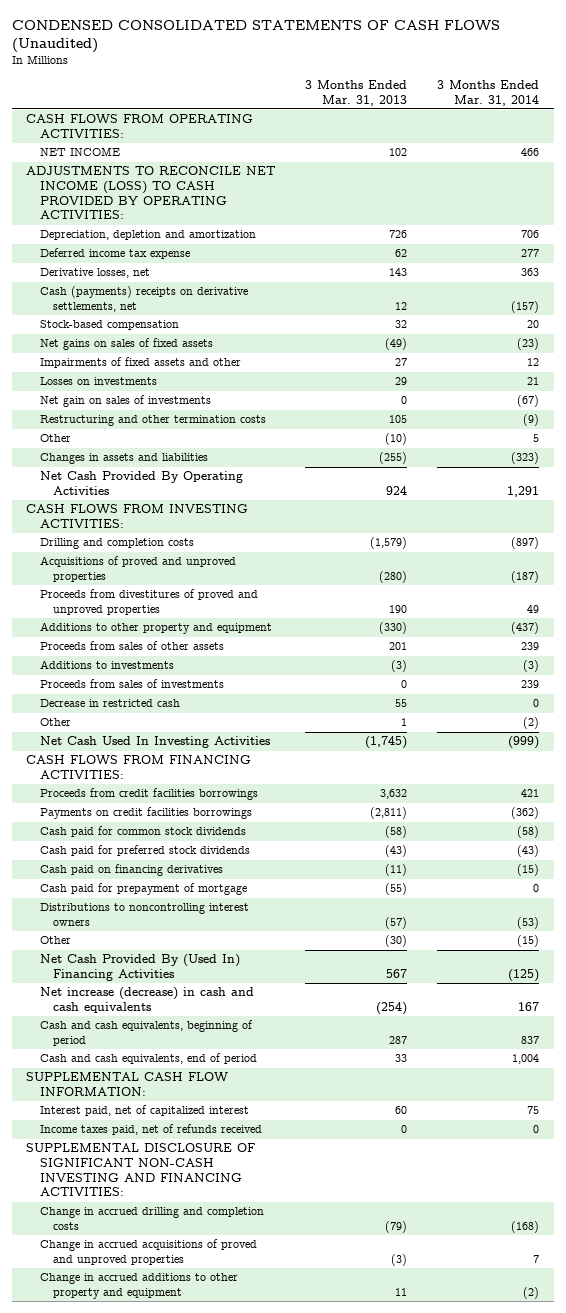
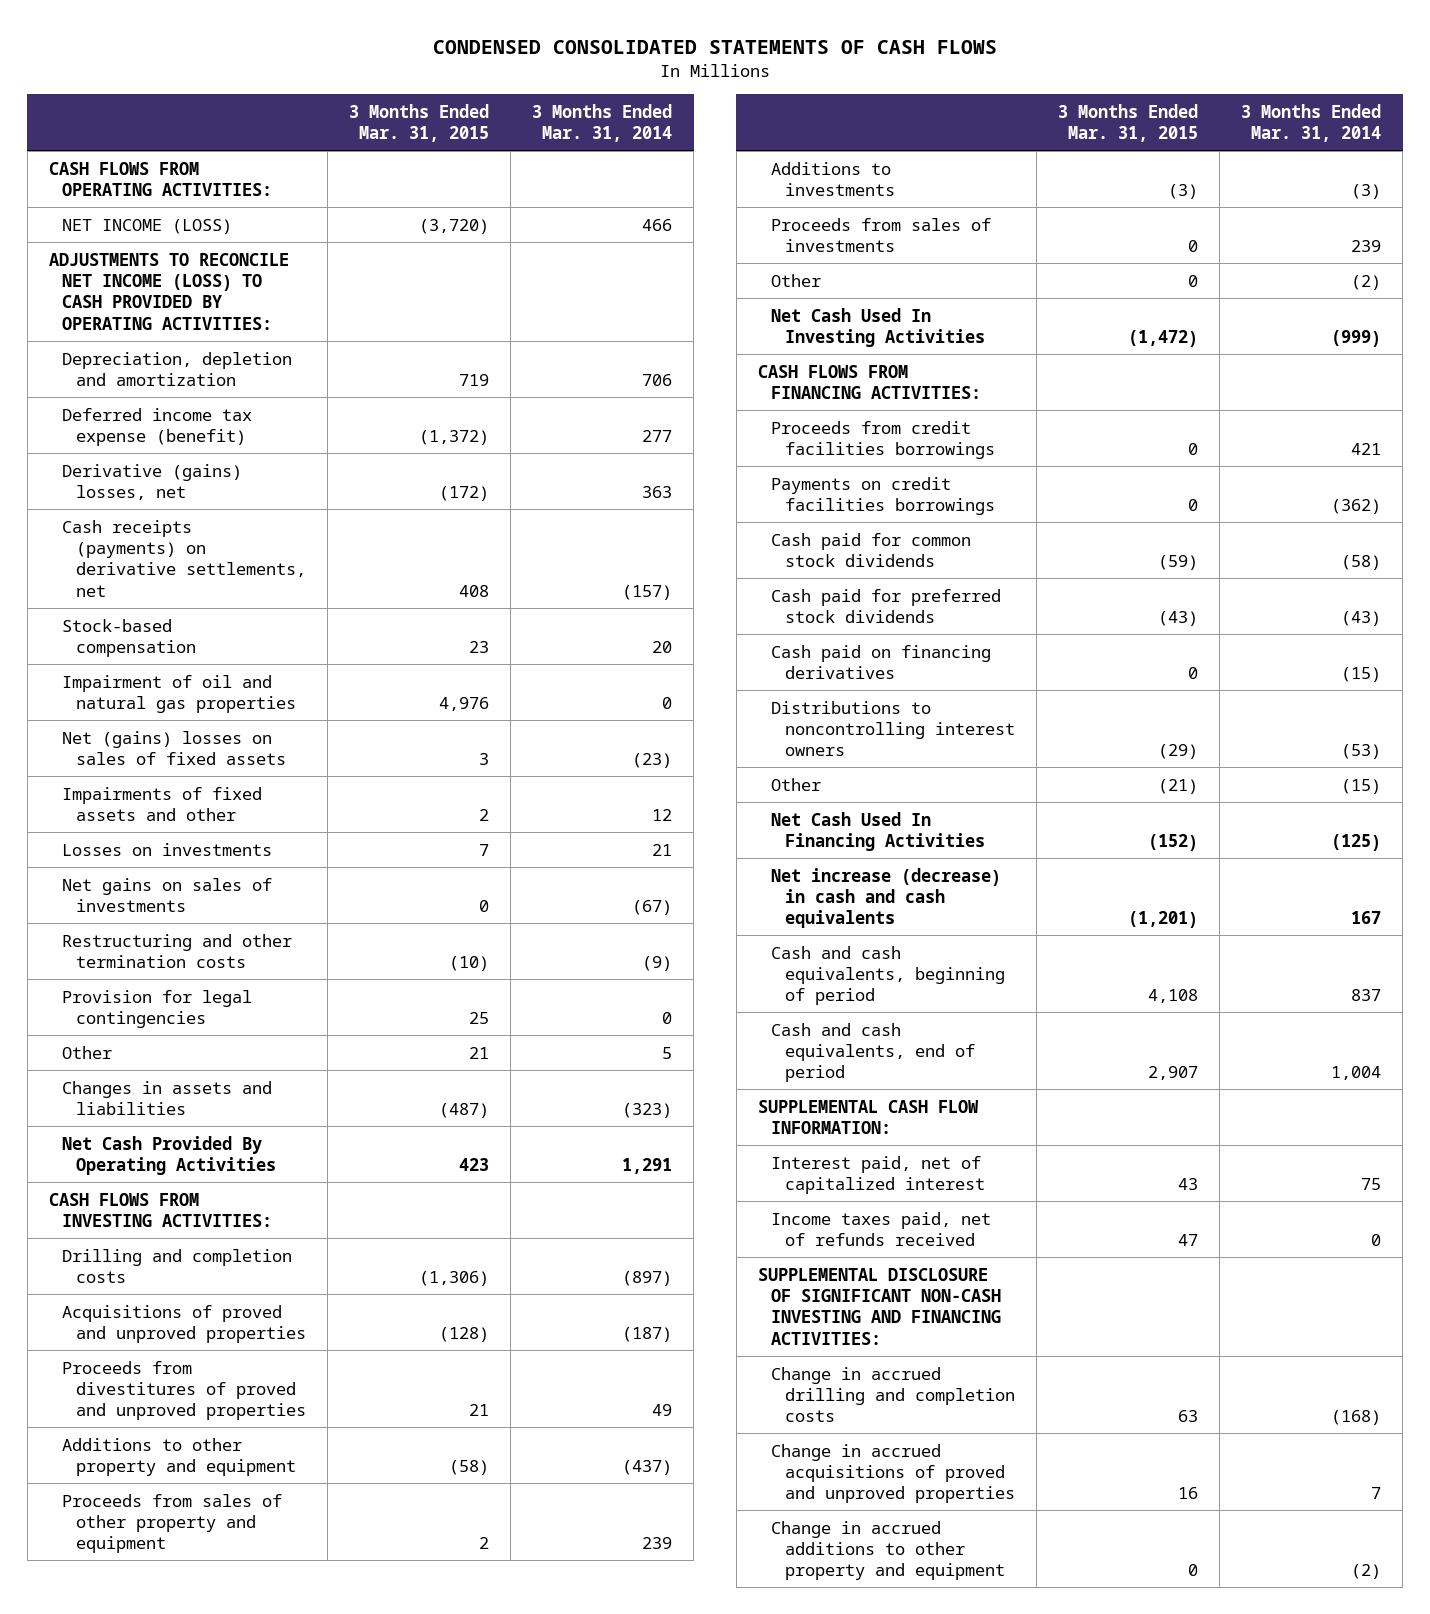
[11,19,500,53] CONDENSED CONSOLIDATED STATEMENTS OF CASH FLOWS (Unaudited) -> [433,40,998,55] CONDENSED CONSOLIDATED STATEMENTS OF CASH FLOWS
[305,79,408,106] 3 Months Ended Mar. 31, 2013 -> none
none -> [348,103,489,143] 3 Months Ended Mar. 31, 2015
[39,147,120,157] NET INCOME -> [62,218,233,234] NET INCOME (LOSS)
[39,248,190,260] Deferred income tax expense -> [62,407,253,446] Deferred income tax expense (benefit)
[39,268,150,279] Derivative losses, net -> [62,463,243,500] Derivative (gains) losses, net
[39,286,248,312] Cash (payments) receipts on derivative settlements, net -> [62,519,306,597] Cash receipts (payments) on derivative settlements, net
none -> [62,674,296,713] Impairment of oil and natural gas properties
[39,338,213,351] Net gains on sales of fixed assets -> [62,730,286,765] Net (gains) losses on sales of fixed assets
[39,395,211,408] Net gain on sales of investments -> [62,877,273,912] Net gains on sales of investments
none -> [62,989,253,1028] Provision for legal contingencies
[39,641,224,651] Proceeds from sales of other assets -> [62,1493,283,1554] Proceeds from sales of other property and equipment
[39,699,180,708] Decrease in restricted cash -> none
[39,883,247,896] Cash paid for prepayment of mortgage -> none
[39,954,240,981] Net Cash Provided By (Used In) Financing Activities -> [771,811,985,851] Net Cash Used In Financing Activities

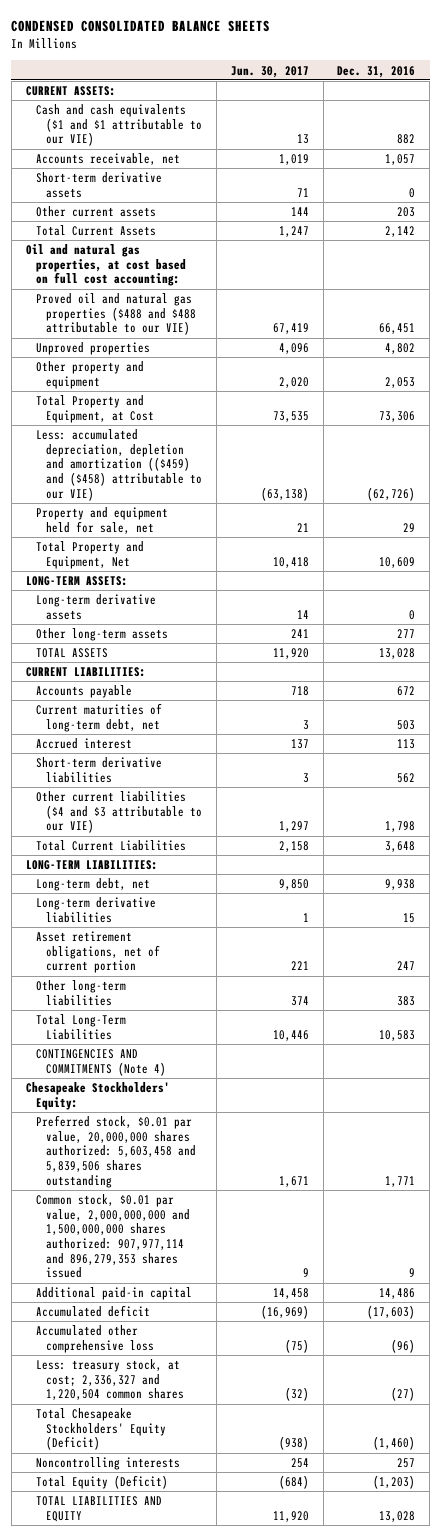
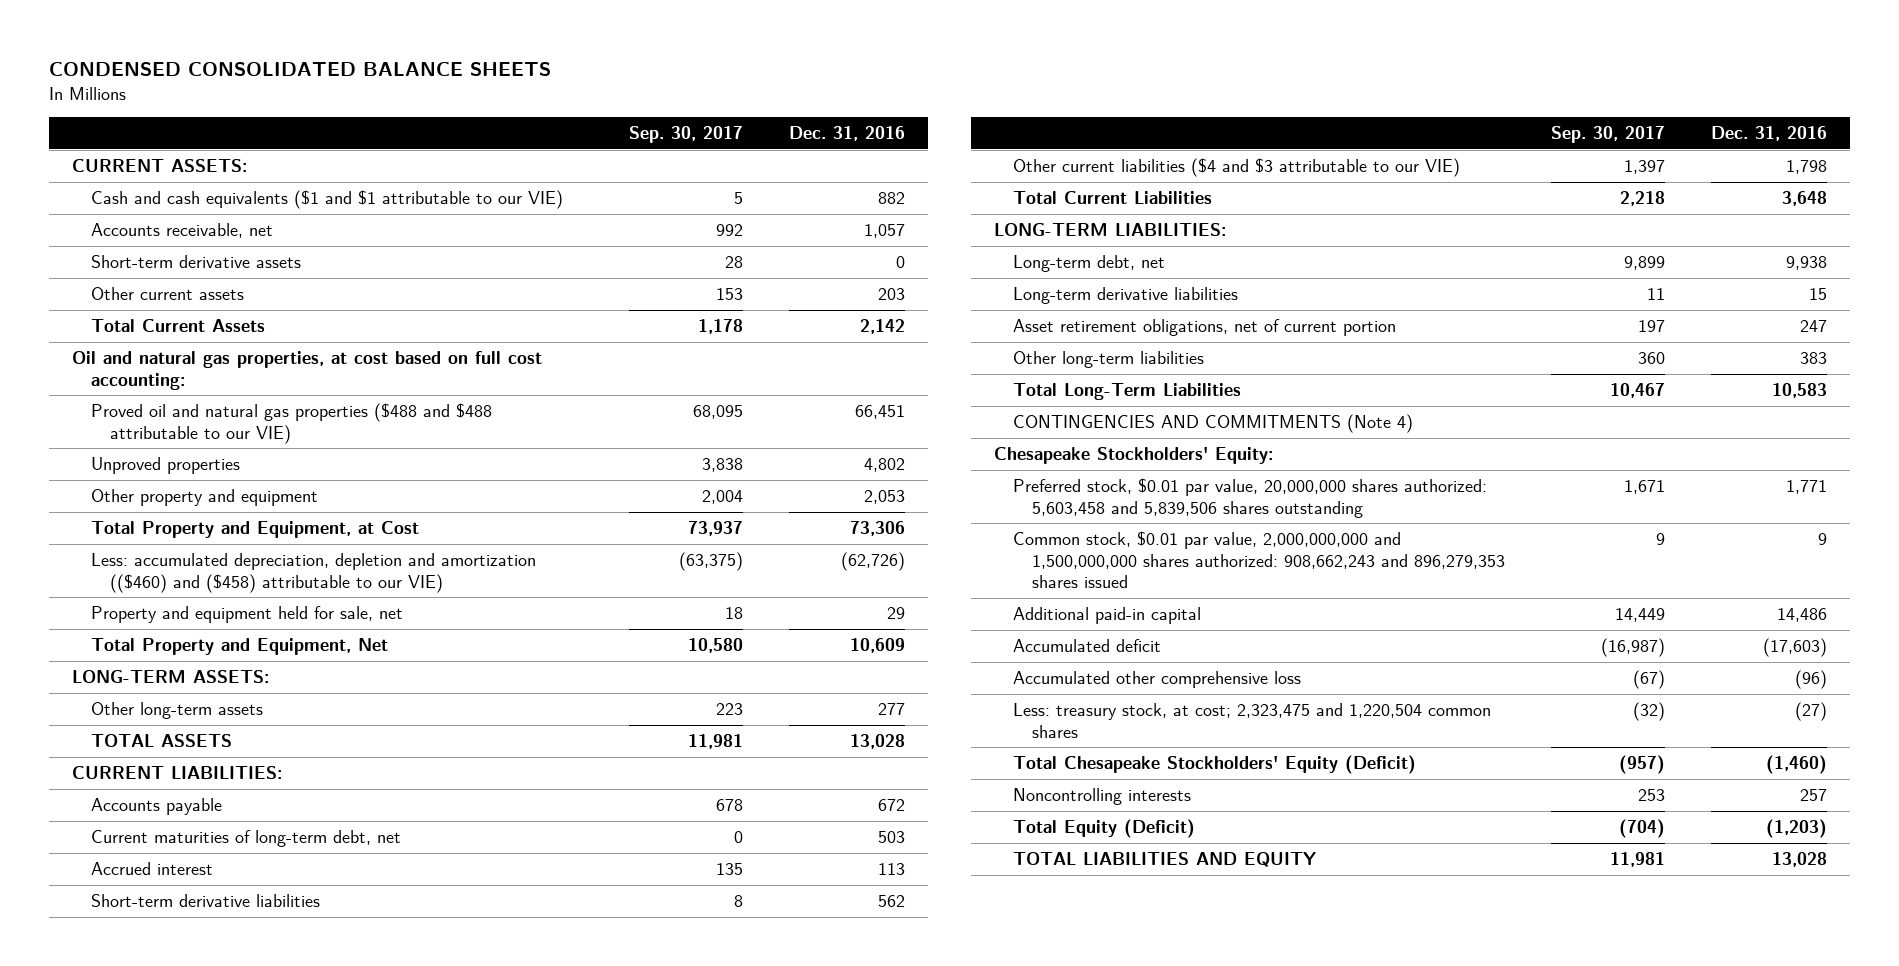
[230,65,309,78] Jun. 30, 2017 -> none
none -> [628,125,743,143] Sep. 30, 2017
[36,429,203,501] Less: accumulated depreciation, depletion and amortization (($459) and ($458) attributable to our VIE) -> [90,552,536,593] Less: accumulated depreciation, depletion and amortization (($460) and ($458) attributable to our VIE)
[36,594,157,620] Long-term derivative assets -> none
[36,1194,191,1279] Common stock, $0.01 par value, 2,000,000,000 and 1,500,000,000 shares authorized: 907,977,114 and 896,279,353 shares issued -> [1012,530,1505,589] Common stock, $0.01 par value, 2,000,000,000 and 1,500,000,000 shares authorized: 908,662,243 and 896,279,353 shares issued
[36,1359,185,1401] Less: treasury stock, at cost; 2,336,327 and 1,220,504 common shares -> [1012,702,1491,738] Less: treasury stock, at cost; 2,323,475 and 1,220,504 common shares

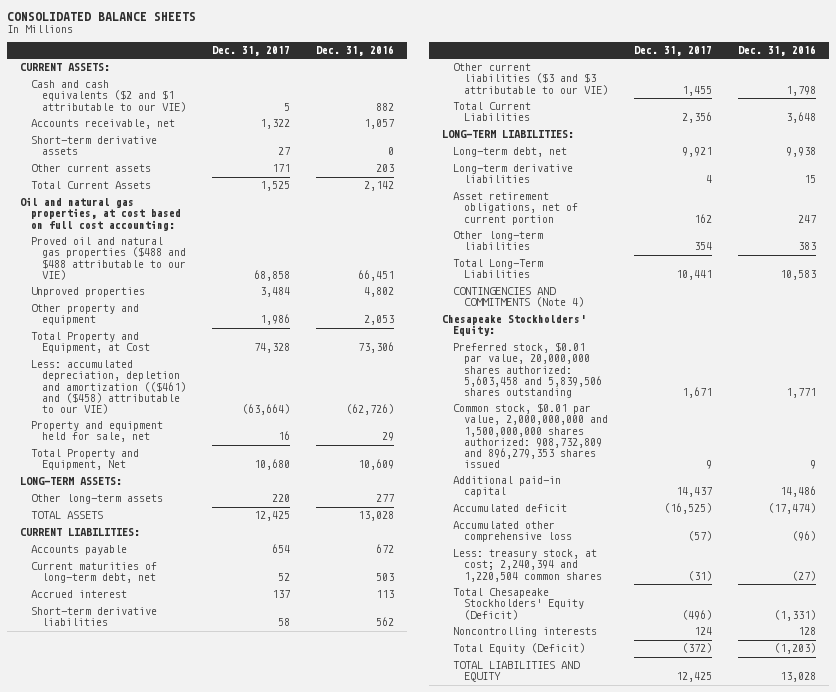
[49,62,552,77] CONDENSED CONSOLIDATED BALANCE SHEETS -> [7,12,197,22] CONSOLIDATED BALANCE SHEETS
[628,125,743,143] Sep. 30, 2017 -> none
none -> [212,46,291,57] Dec. 31, 2017
[90,189,563,209] Cash and cash equivalents ($1 and $1 attributable to our VIE) -> [31,80,187,112] Cash and cash equivalents ($2 and $1 attributable to our VIE)
[90,552,536,593] Less: accumulated depreciation, depletion and amortization (($460) and ($458) attributable to our VIE) -> [31,360,187,414] Less: accumulated depreciation, depletion and amortization (($461) and ($458) attributable to our VIE)
[1012,157,1460,177] Other current liabilities ($4 and $3 attributable to our VIE) -> [453,63,609,95] Other current liabilities ($3 and $3 attributable to our VIE)
[1012,530,1505,589] Common stock, $0.01 par value, 2,000,000,000 and 1,500,000,000 shares authorized: 908,662,243 and 896,279,353 shares issued -> [453,403,609,468] Common stock, $0.01 par value, 2,000,000,000 and 1,500,000,000 shares authorized: 908,732,809 and 896,279,353 shares issued
[1762,637,1827,657] (17,603) -> [767,503,816,515] (17,474)
[1012,702,1491,738] Less: treasury stock, at cost; 2,323,475 and 1,220,504 common shares -> [453,549,603,582] Less: treasury stock, at cost; 2,240,394 and 1,220,504 common shares
[1765,754,1827,774] (1,460) -> [773,609,816,621] (1,331)
[1799,788,1827,801] 257 -> [797,627,816,636] 128

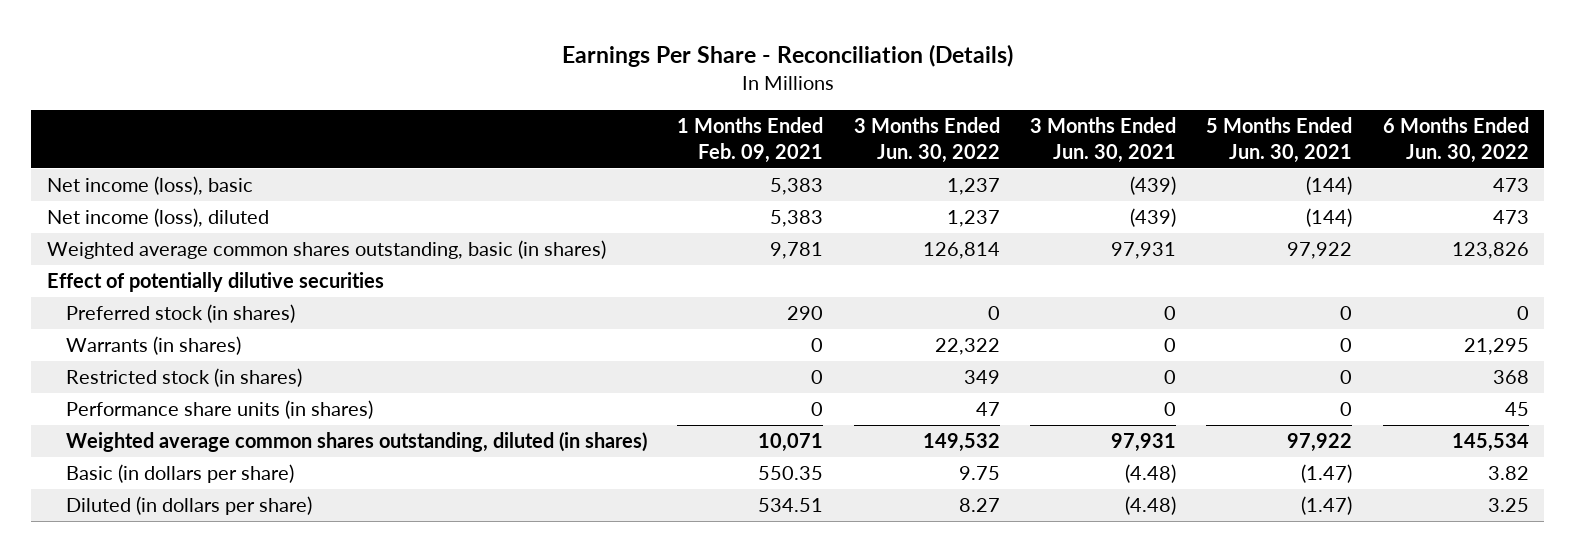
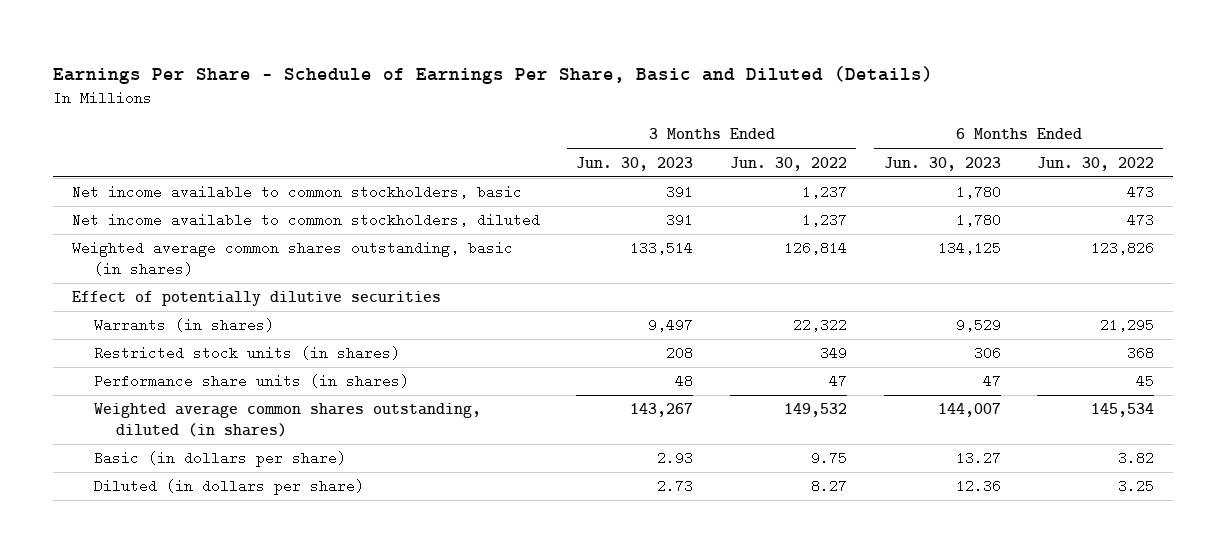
[561,43,1013,67] Earnings Per Share - Reconciliation (Details) -> [53,65,934,84] Earnings Per Share - Schedule of Earnings Per Share, Basic and Diluted (Details)
[677,117,824,164] 1 Months Ended Feb. 09, 2021 -> none
[1029,117,1176,164] 3 Months Ended Jun. 30, 2021 -> none
[1206,117,1353,164] 5 Months Ended Jun. 30, 2021 -> none
none -> [576,156,694,171] Jun. 30, 2023
none -> [883,156,1001,171] Jun. 30, 2023
[46,176,253,196] Net income (loss), basic -> [71,185,522,200] Net income available to common stockholders, basic
[46,208,269,228] Net income (loss), diluted -> [71,213,540,228] Net income available to common stockholders, diluted
[65,304,295,324] Preferred stock (in shares) -> none
[65,368,302,388] Restricted stock (in shares) -> [93,346,400,361] Restricted stock units (in shares)

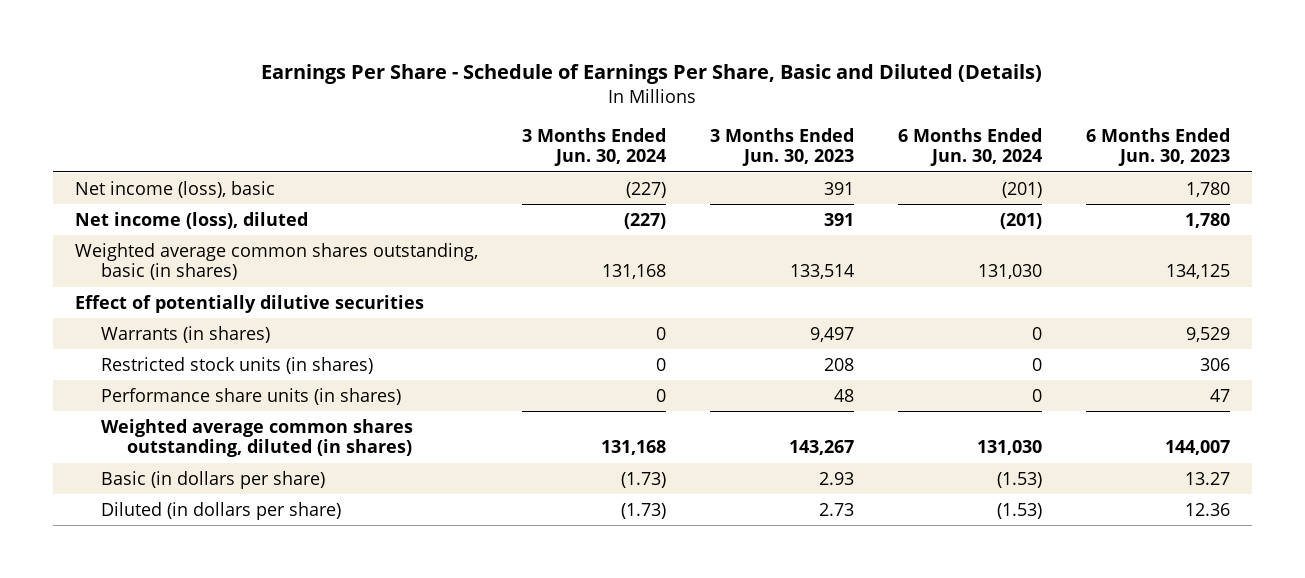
[729,156,847,171] Jun. 30, 2022 -> none
[1037,156,1155,171] Jun. 30, 2022 -> none
none -> [521,127,666,167] 3 Months Ended Jun. 30, 2024
none -> [897,127,1042,167] 6 Months Ended Jun. 30, 2024
[71,185,522,200] Net income available to common stockholders, basic -> [74,180,275,198] Net income (loss), basic
[71,213,540,228] Net income available to common stockholders, diluted -> [74,211,308,229] Net income (loss), diluted

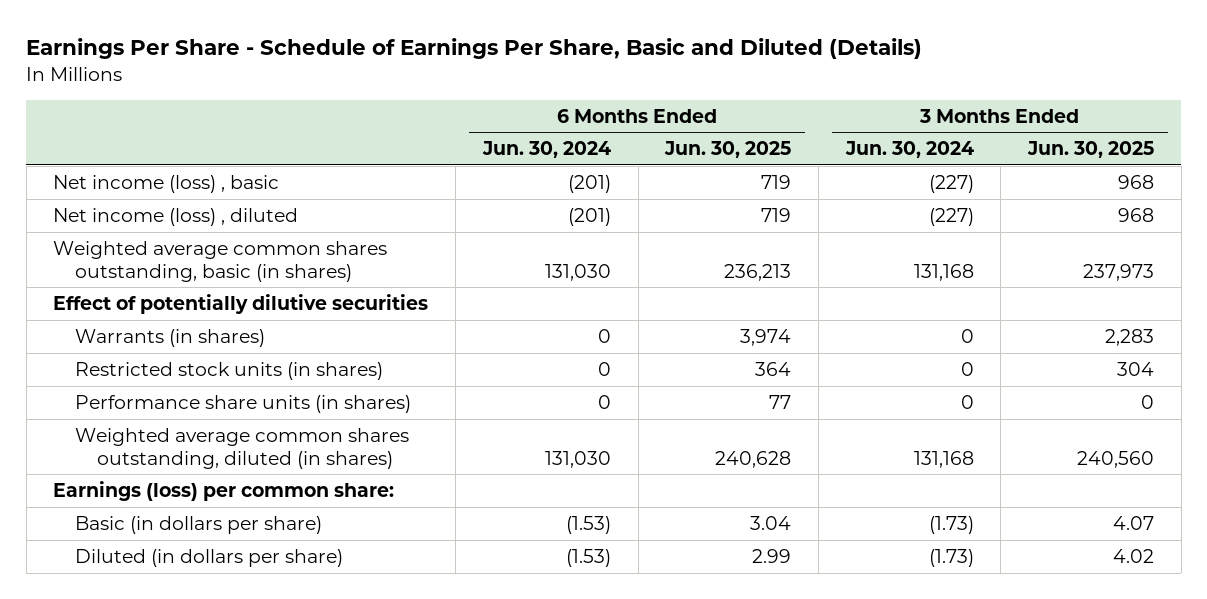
[709,127,854,167] 3 Months Ended Jun. 30, 2023 -> none
[1085,127,1230,167] 6 Months Ended Jun. 30, 2023 -> none
none -> [664,141,792,159] Jun. 30, 2025
none -> [1027,141,1155,159] Jun. 30, 2025
[74,180,275,198] Net income (loss), basic -> [53,174,280,193] Net income (loss) , basic
[74,211,308,229] Net income (loss), diluted -> [53,207,299,226] Net income (loss) , diluted
none -> [53,480,395,501] Earnings (loss) per common share:

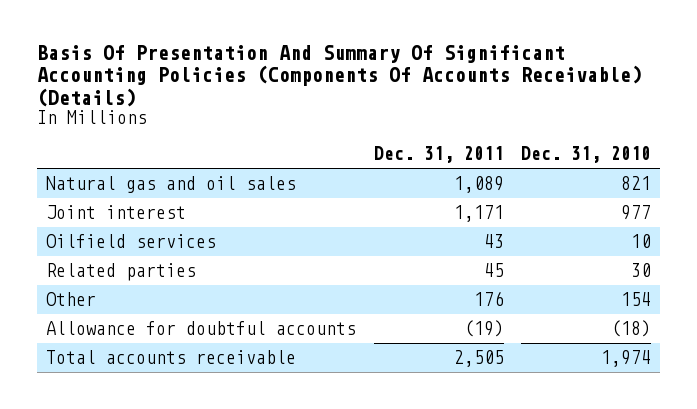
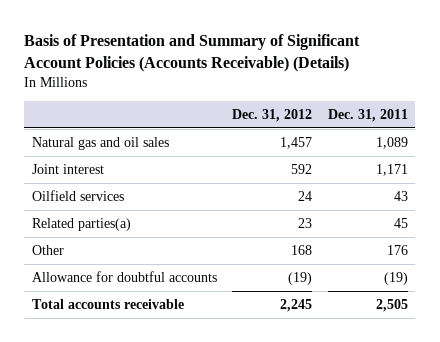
[37,44,643,107] Basis Of Presentation And Summary Of Significant Accounting Policies (Components Of Accounts Receivable) (Details) -> [24,34,361,73] Basis of Presentation and Summary of Significant Account Policies (Accounts Receivable) (Details)
[520,146,651,164] Dec. 31, 2010 -> none
none -> [232,109,313,123] Dec. 31, 2012
[46,263,197,282] Related parties -> [32,217,132,231] Related parties(a)

